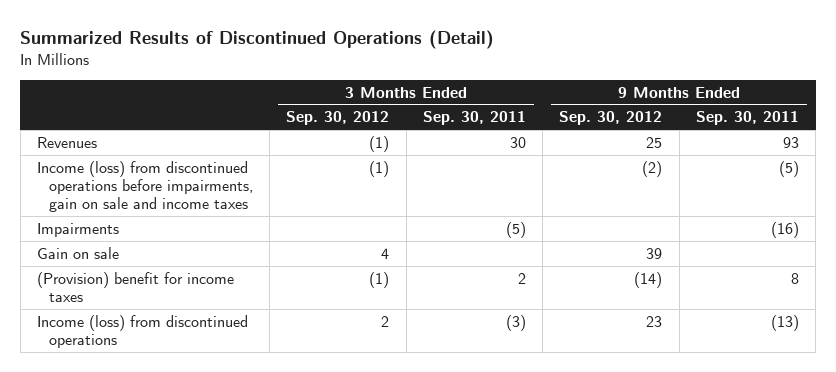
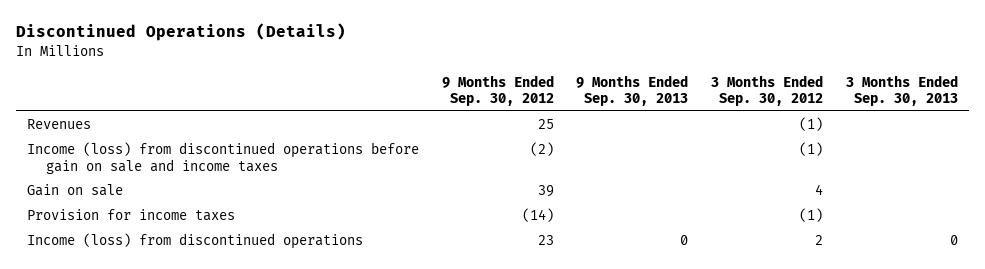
[20,30,495,50] Summarized Results of Discontinued Operations (Detail) -> [16,23,347,42] Discontinued Operations (Details)
[422,111,526,126] Sep. 30, 2011 -> none
[695,111,799,126] Sep. 30, 2011 -> none
none -> [576,74,689,106] 9 Months Ended Sep. 30, 2013
none -> [845,74,958,106] 3 Months Ended Sep. 30, 2013
[37,222,120,237] Impairments -> none
[37,160,253,213] Income (loss) from discontinued operations before impairments, gain on sale and income taxes -> [27,142,420,174] Income (loss) from discontinued operations before gain on sale and income taxes
[37,271,235,302] (Provision) benefit for income taxes -> [27,209,236,222] Provision for income taxes

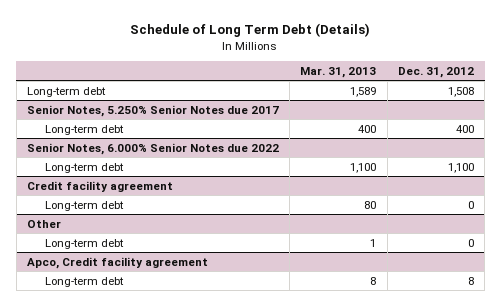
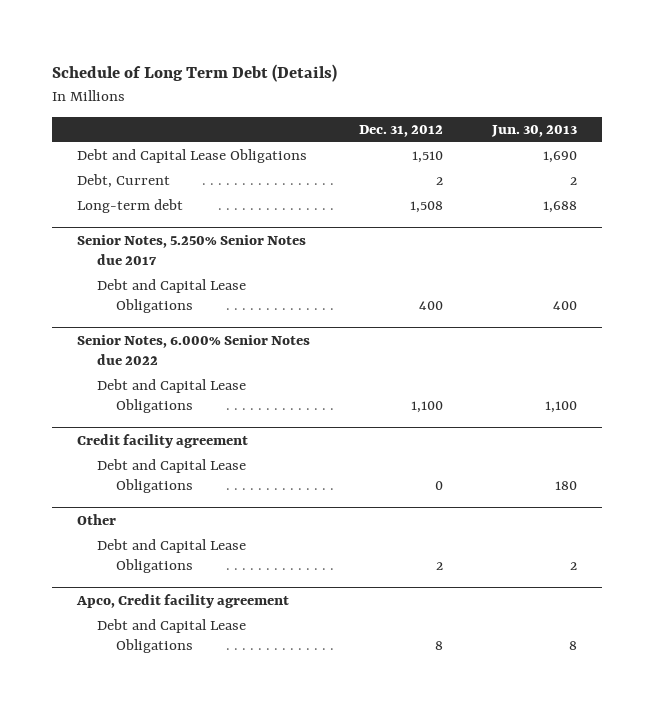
[300,66,377,78] Mar. 31, 2013 -> none
none -> [491,125,578,138] Jun. 30, 2013
none -> [76,149,307,164] Debt and Capital Lease Obligations
none -> [76,174,170,189] Debt, Current
[44,124,124,135] Long-term debt -> none
none -> [96,279,246,314] Debt and Capital Lease Obligations
[44,162,124,173] Long-term debt -> none
none -> [96,379,246,414] Debt and Capital Lease Obligations
[44,200,124,211] Long-term debt -> none
none -> [96,459,246,494] Debt and Capital Lease Obligations
[44,238,124,249] Long-term debt -> none
none -> [96,539,246,574] Debt and Capital Lease Obligations
[44,276,124,287] Long-term debt -> none
none -> [96,619,246,654] Debt and Capital Lease Obligations

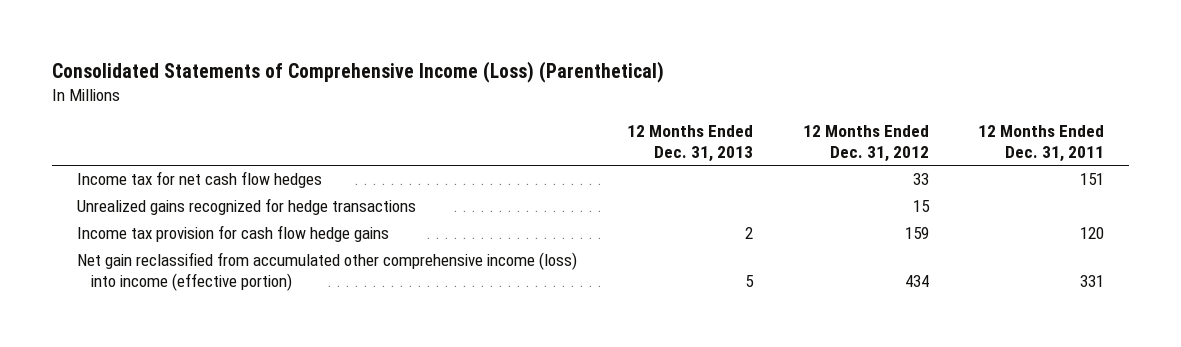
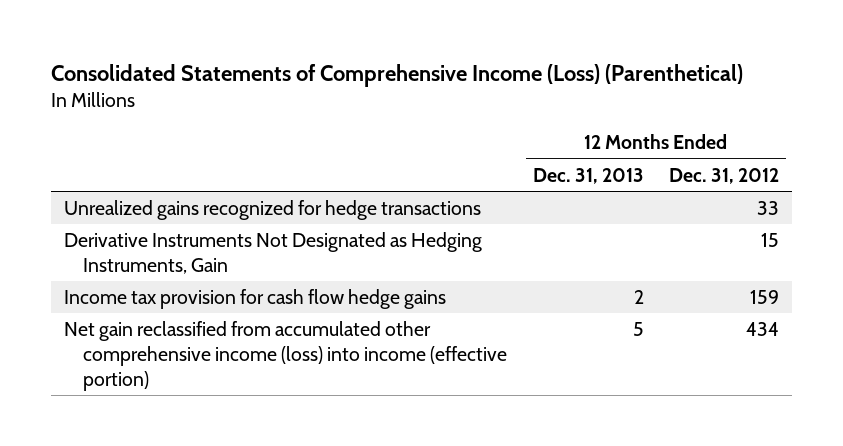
[978,125,1105,162] 12 Months Ended Dec. 31, 2011 -> none
[77,171,323,189] Income tax for net cash flow hedges -> none
[912,200,930,213] 15 -> [757,200,780,215] 33
none -> [63,231,482,274] Derivative Instruments Not Designated as Hedging Instruments, Gain

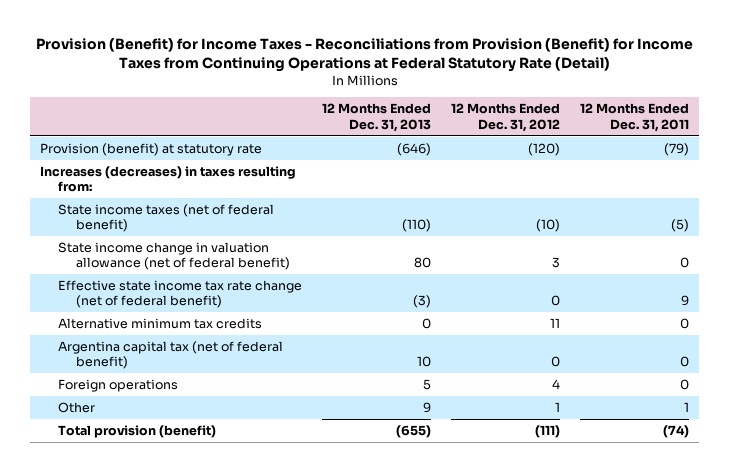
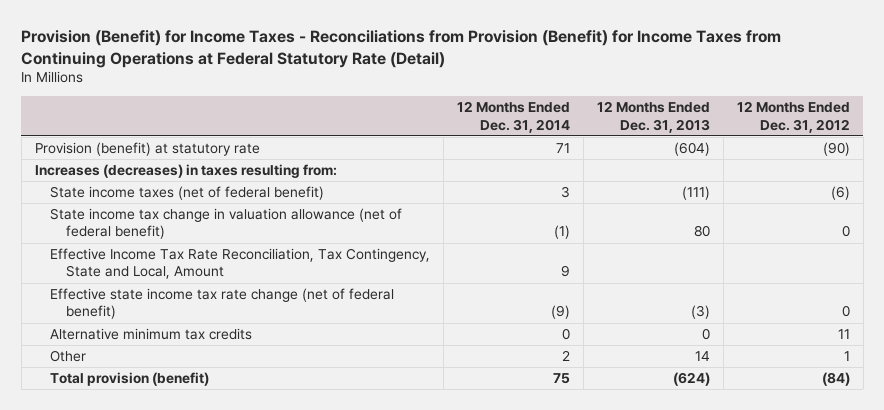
[580,103,690,132] 12 Months Ended Dec. 31, 2011 -> none
none -> [457,101,571,133] 12 Months Ended Dec. 31, 2014
[397,142,432,156] (646) -> [673,142,710,157] (604)
[528,142,561,156] (120) -> [822,142,850,157] (90)
[402,219,432,233] (110) -> [681,186,710,201] (111)
[536,219,561,233] (10) -> [830,186,850,201] (6)
[58,241,291,271] State income change in valuation allowance (net of federal benefit) -> [50,208,403,240] State income tax change in valuation allowance (net of federal benefit)
[552,257,561,269] 3 -> [841,225,850,238] 0
none -> [50,248,431,280] Effective Income Tax Rate Reconciliation, Tax Contingency, State and Local, Amount
[58,340,284,370] Argentina capital tax (net of federal benefit) -> none
[58,378,179,392] Foreign operations -> none
[423,401,432,413] 9 -> [694,351,710,362] 14
[396,424,432,438] (655) -> [672,372,710,387] (624)
[535,424,561,438] (111) -> [821,372,850,387] (84)

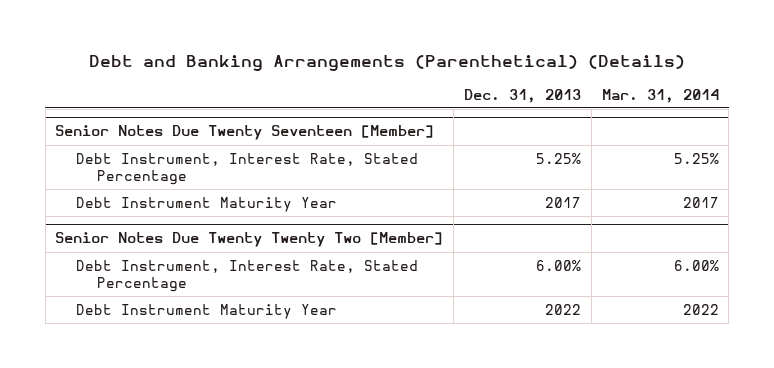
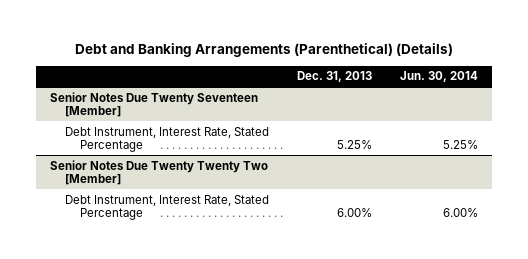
[601,88,719,103] Mar. 31, 2014 -> none
none -> [399,71,478,83] Jun. 30, 2014
[76,196,338,212] Debt Instrument Maturity Year -> none
[76,303,338,319] Debt Instrument Maturity Year -> none

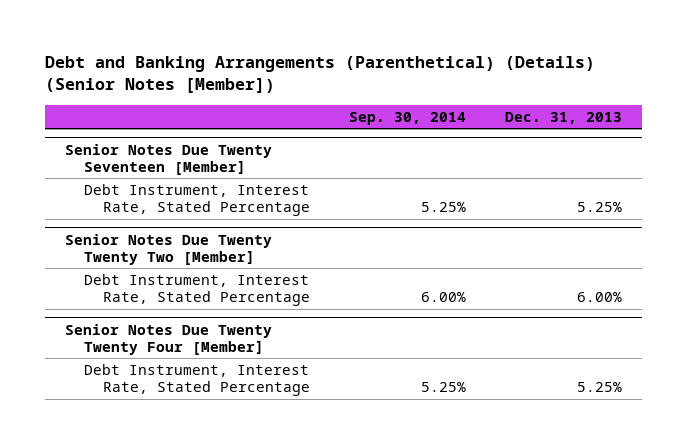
[74,43,453,58] Debt and Banking Arrangements (Parenthetical) (Details) -> [45,55,596,94] Debt and Banking Arrangements (Parenthetical) (Details) (Senior Notes [Member])
[399,71,478,83] Jun. 30, 2014 -> none
none -> [349,111,467,125] Sep. 30, 2014
none -> [64,323,272,355] Senior Notes Due Twenty Twenty Four [Member]
none -> [84,363,311,397] Debt Instrument, Interest Rate, Stated Percentage

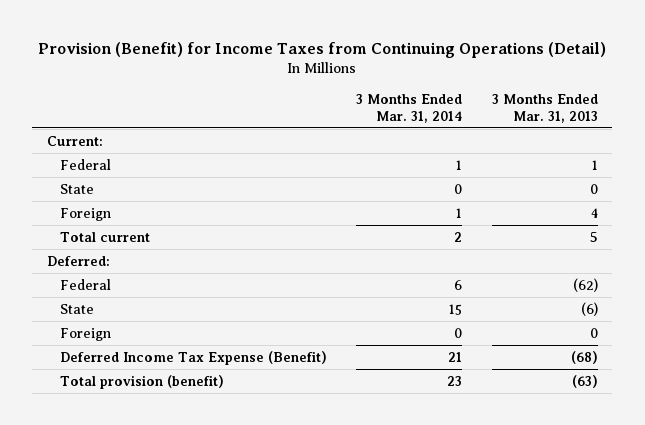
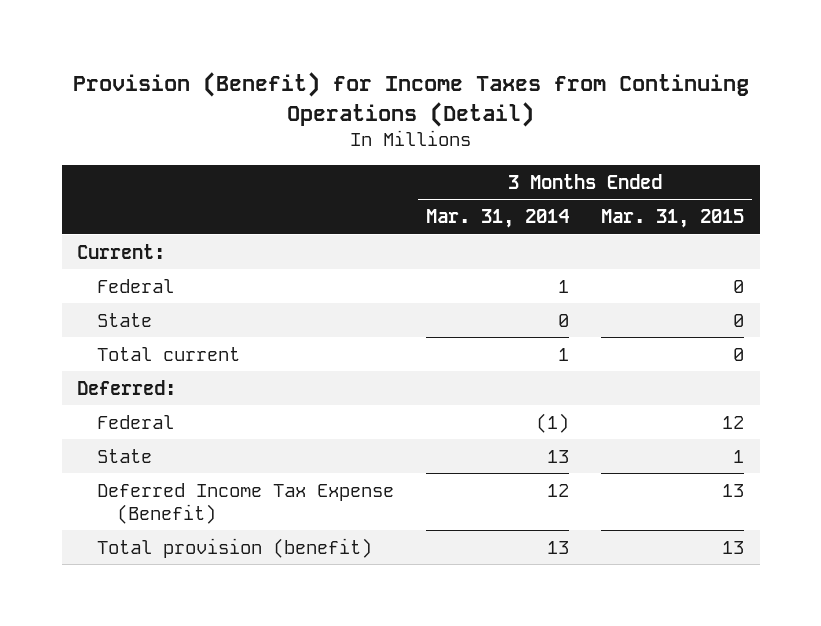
[491,93,598,123] 3 Months Ended Mar. 31, 2013 -> none
none -> [600,209,744,229] Mar. 31, 2015
[60,207,112,221] Foreign -> none
[454,231,463,242] 2 -> [557,347,569,361] 1
[60,327,112,341] Foreign -> none
[454,279,463,290] 6 -> [535,412,569,433] (1)
[449,303,463,315] 15 -> [546,449,569,463] 13
[448,351,463,362] 21 -> [546,483,569,497] 12
[447,375,463,386] 23 -> [546,540,569,554] 13

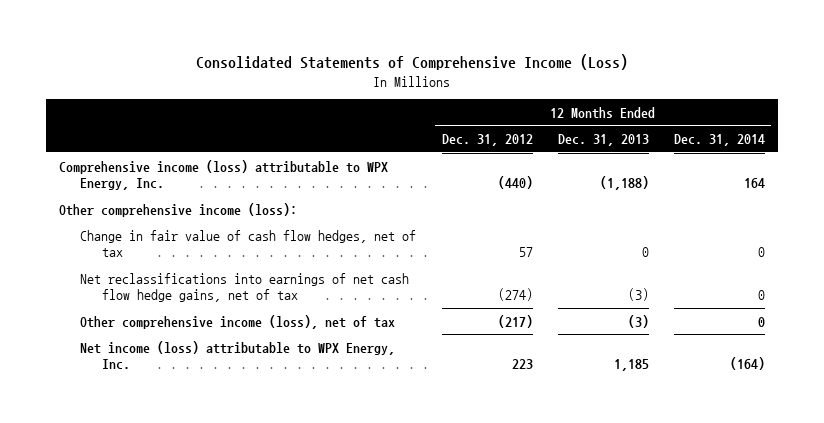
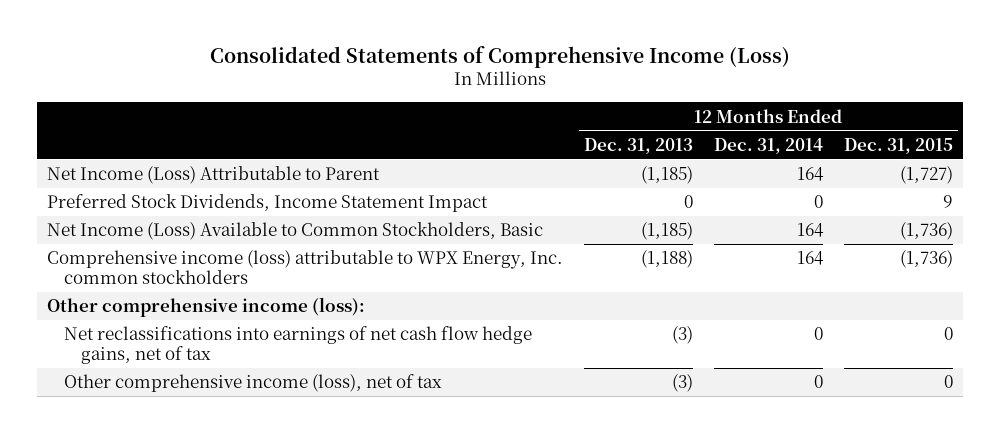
[441,134,533,147] Dec. 31, 2012 -> none
none -> [843,137,953,154] Dec. 31, 2015
none -> [47,166,381,185] Net Income (Loss) Attributable to Parent
none -> [47,194,489,213] Preferred Stock Dividends, Income Statement Impact
none -> [47,222,544,241] Net Income (Loss) Available to Common Stockholders, Basic
[58,159,388,191] Comprehensive income (loss) attributable to WPX Energy, Inc. -> [47,250,564,285] Comprehensive income (loss) attributable to WPX Energy, Inc. common stockholders
[80,229,417,258] Change in fair value of cash flow hedges, net of tax -> none
[80,340,396,370] Net income (loss) attributable to WPX Energy, Inc. -> none

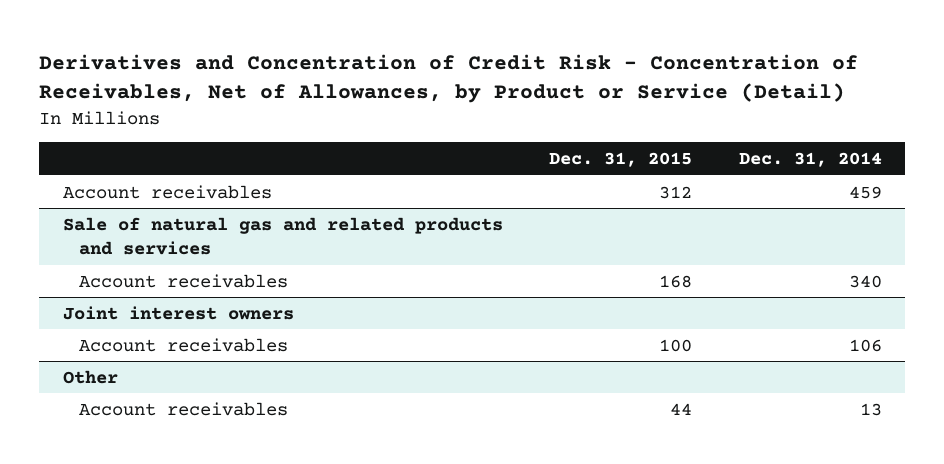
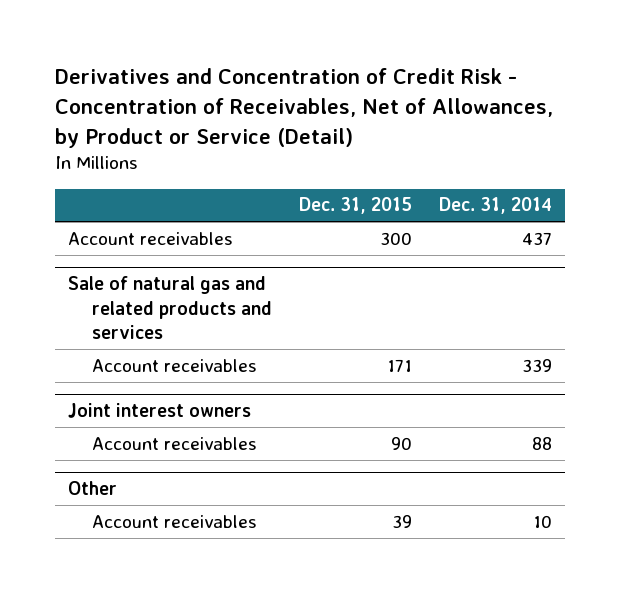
[659,185,693,199] 312 -> [379,231,412,245] 300
[848,185,882,199] 459 -> [521,231,552,245] 437
[659,274,693,288] 168 -> [386,358,412,372] 171
[848,274,882,288] 340 -> [521,358,552,372] 339
[659,338,693,352] 100 -> [390,436,412,450] 90
[848,338,882,352] 106 -> [531,436,552,450] 88
[670,402,693,415] 44 -> [391,514,412,528] 39
[859,402,882,416] 13 -> [532,514,552,528] 10

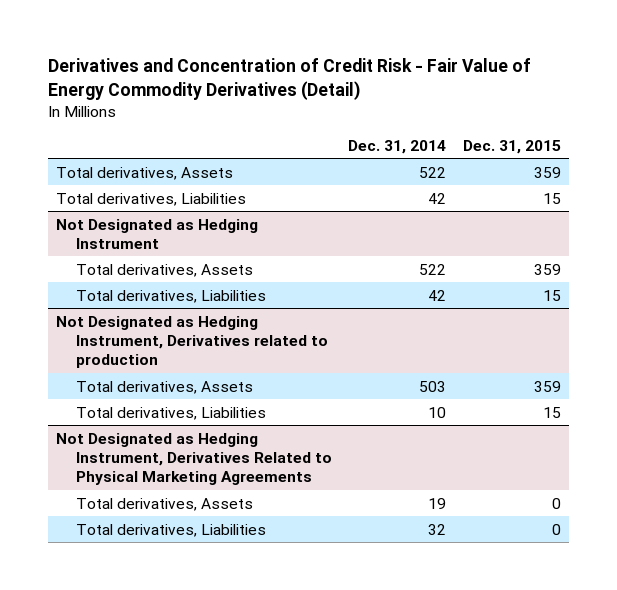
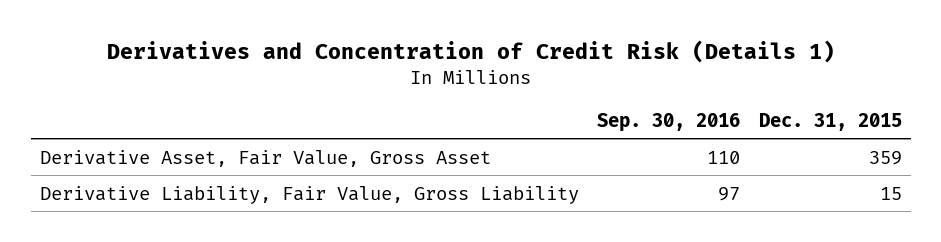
[48,57,532,100] Derivatives and Concentration of Credit Risk - Fair Value of Energy Commodity Derivatives (Detail) -> [106,40,835,64] Derivatives and Concentration of Credit Risk (Details 1)
[348,139,447,154] Dec. 31, 2014 -> none
none -> [597,112,741,132] Sep. 30, 2016
[56,218,259,249] Not Designated as Hedging Instrument -> none
[75,263,253,277] Total derivatives, Assets -> none
[75,289,266,303] Total derivatives, Liabilities -> none
[56,315,328,368] Not Designated as Hedging Instrument, Derivatives related to production -> none
[75,380,253,394] Total derivatives, Assets -> none
[75,406,266,420] Total derivatives, Liabilities -> none
[56,432,332,485] Not Designated as Hedging Instrument, Derivatives Related to Physical Marketing Agreements -> none
[75,497,253,511] Total derivatives, Assets -> none
[75,523,266,537] Total derivatives, Liabilities -> none
[56,166,234,180] Total derivatives, Assets -> [39,149,491,167] Derivative Asset, Fair Value, Gross Asset
[56,192,247,206] Total derivatives, Liabilities -> [39,185,579,204] Derivative Liability, Fair Value, Gross Liability

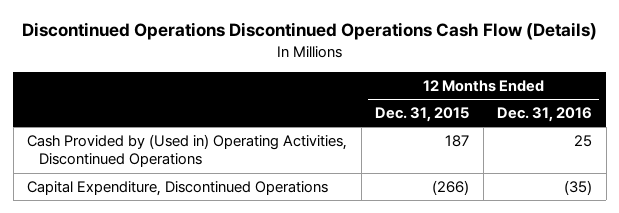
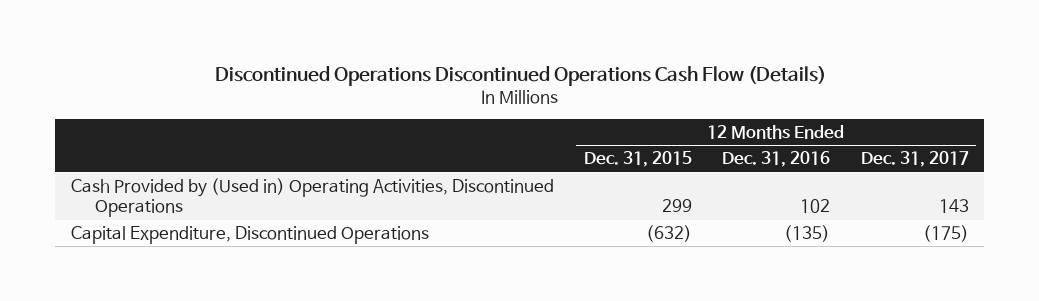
none -> [860,151,969,168] Dec. 31, 2017
[445,135,470,148] 187 -> [661,199,692,213] 299
[574,135,593,148] 25 -> [800,199,831,214] 102
[432,180,470,196] (266) -> [645,225,692,243] (632)
[564,180,593,196] (35) -> [784,225,831,243] (135)

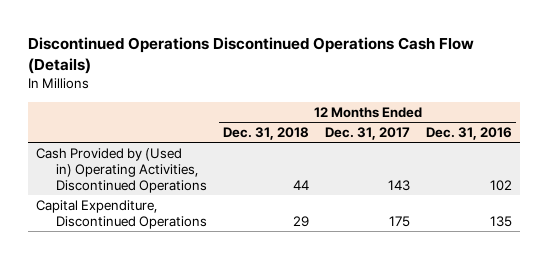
[583,151,692,168] Dec. 31, 2015 -> none
none -> [223,127,310,141] Dec. 31, 2018
[784,225,831,243] (135) -> [490,215,513,227] 135
[922,225,969,243] (175) -> [389,215,411,227] 175

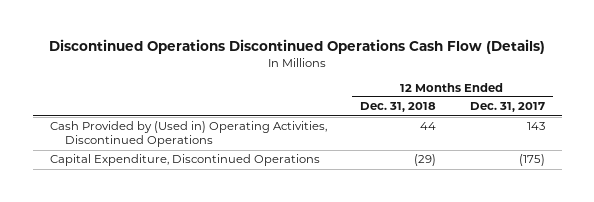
[426,127,513,141] Dec. 31, 2016 -> none
[293,215,310,227] 29 -> [414,154,437,167] (29)
[389,215,411,227] 175 -> [518,154,545,167] (175)

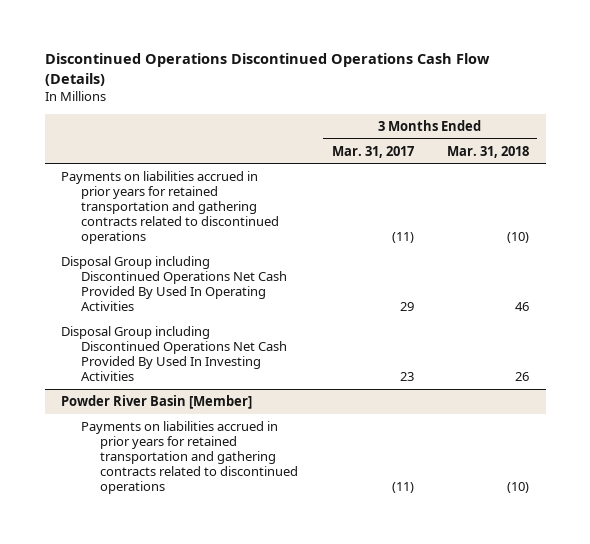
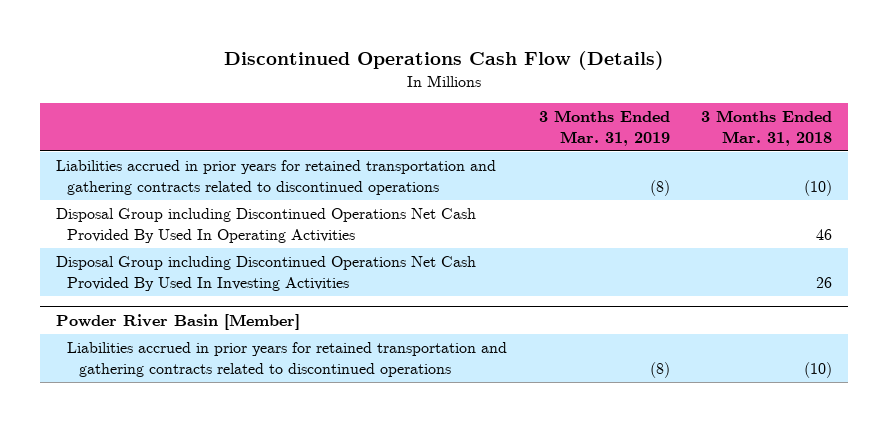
[44,53,490,87] Discontinued Operations Discontinued Operations Cash Flow (Details) -> [224,51,665,71] Discontinued Operations Cash Flow (Details)
[331,145,414,158] Mar. 31, 2017 -> none
none -> [538,110,670,146] 3 Months Ended Mar. 31, 2019
[61,170,279,245] Payments on liabilities accrued in prior years for retained transportation and gathering contracts related to discontinued operations -> [55,160,496,195] Liabilities accrued in prior years for retained transportation and gathering contracts related to discontinued operations
[80,420,299,495] Payments on liabilities accrued in prior years for retained transportation and gathering contracts related to discontinued operations -> [67,342,508,377] Liabilities accrued in prior years for retained transportation and gathering contracts related to discontinued operations

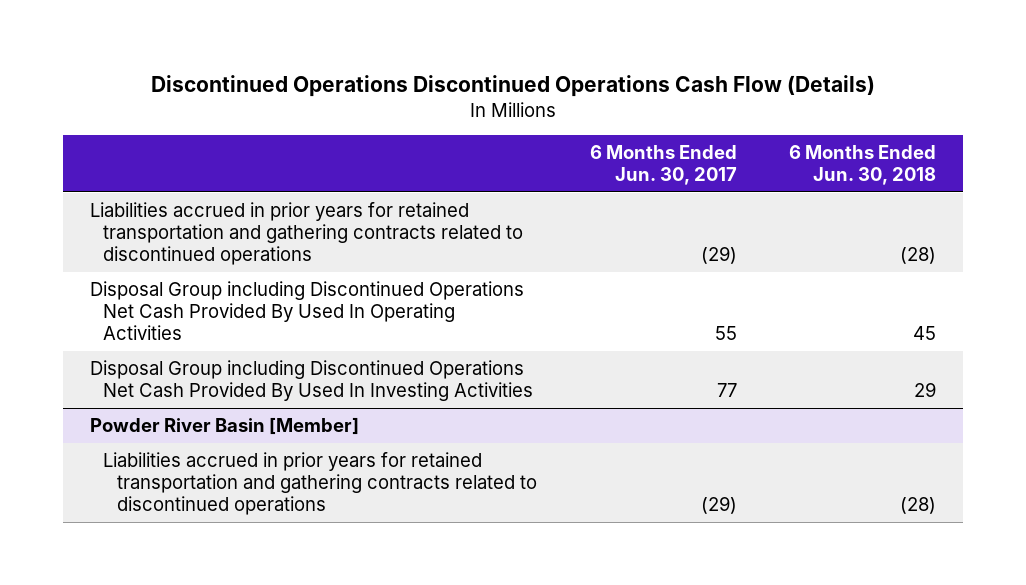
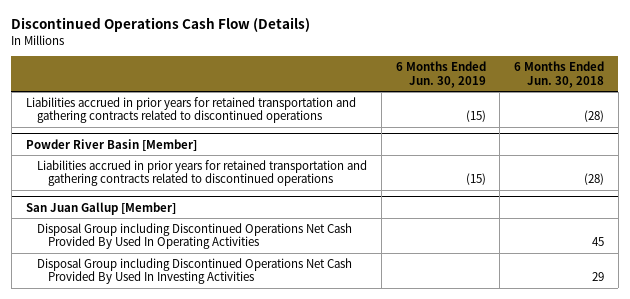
[151,74,876,97] Discontinued Operations Discontinued Operations Cash Flow (Details) -> [11,17,311,33] Discontinued Operations Cash Flow (Details)
[589,145,737,185] 6 Months Ended Jun. 30, 2017 -> none
none -> [395,61,486,88] 6 Months Ended Jun. 30, 2019
[89,281,524,340] Disposal Group including Discontinued Operations Net Cash Provided By Used In Operating Activities -> none
[89,360,534,401] Disposal Group including Discontinued Operations Net Cash Provided By Used In Investing Activities -> none
none -> [25,201,176,215] San Juan Gallup [Member]
none -> [36,222,352,250] Disposal Group including Discontinued Operations Net Cash Provided By Used In Operating Activities
none -> [36,257,352,285] Disposal Group including Discontinued Operations Net Cash Provided By Used In Investing Activities

